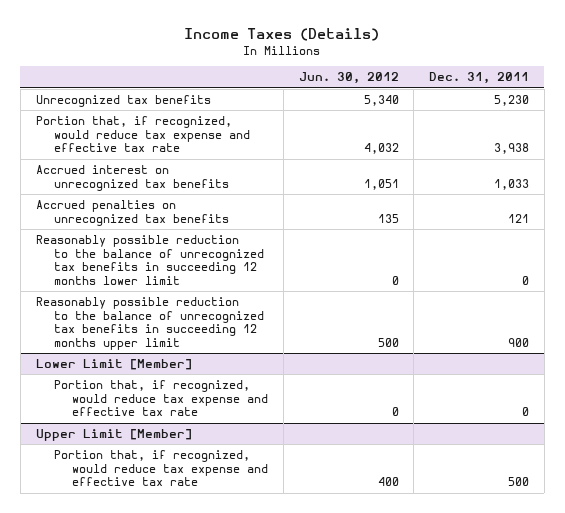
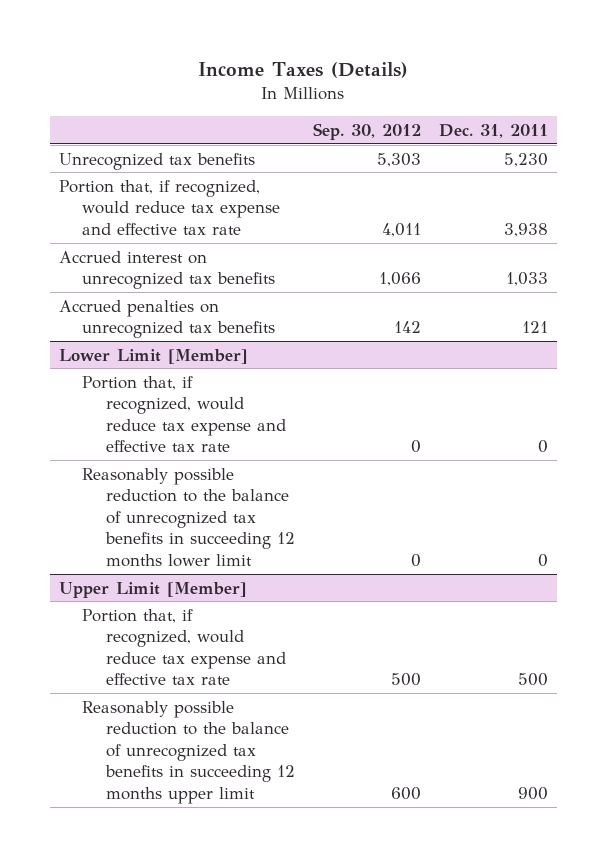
[298,72,399,85] Jun. 30, 2012 -> none
none -> [312,122,421,140] Sep. 30, 2012
[35,235,264,285] Reasonably possible reduction to the balance of unrecognized tax benefits in succeeding 12 months lower limit -> none
[35,297,264,350] Reasonably possible reduction to the balance of unrecognized tax benefits in succeeding 12 months upper limit -> none
none -> [82,467,295,567] Reasonably possible reduction to the balance of unrecognized tax benefits in succeeding 12 months lower limit
none -> [82,700,295,804] Reasonably possible reduction to the balance of unrecognized tax benefits in succeeding 12 months upper limit

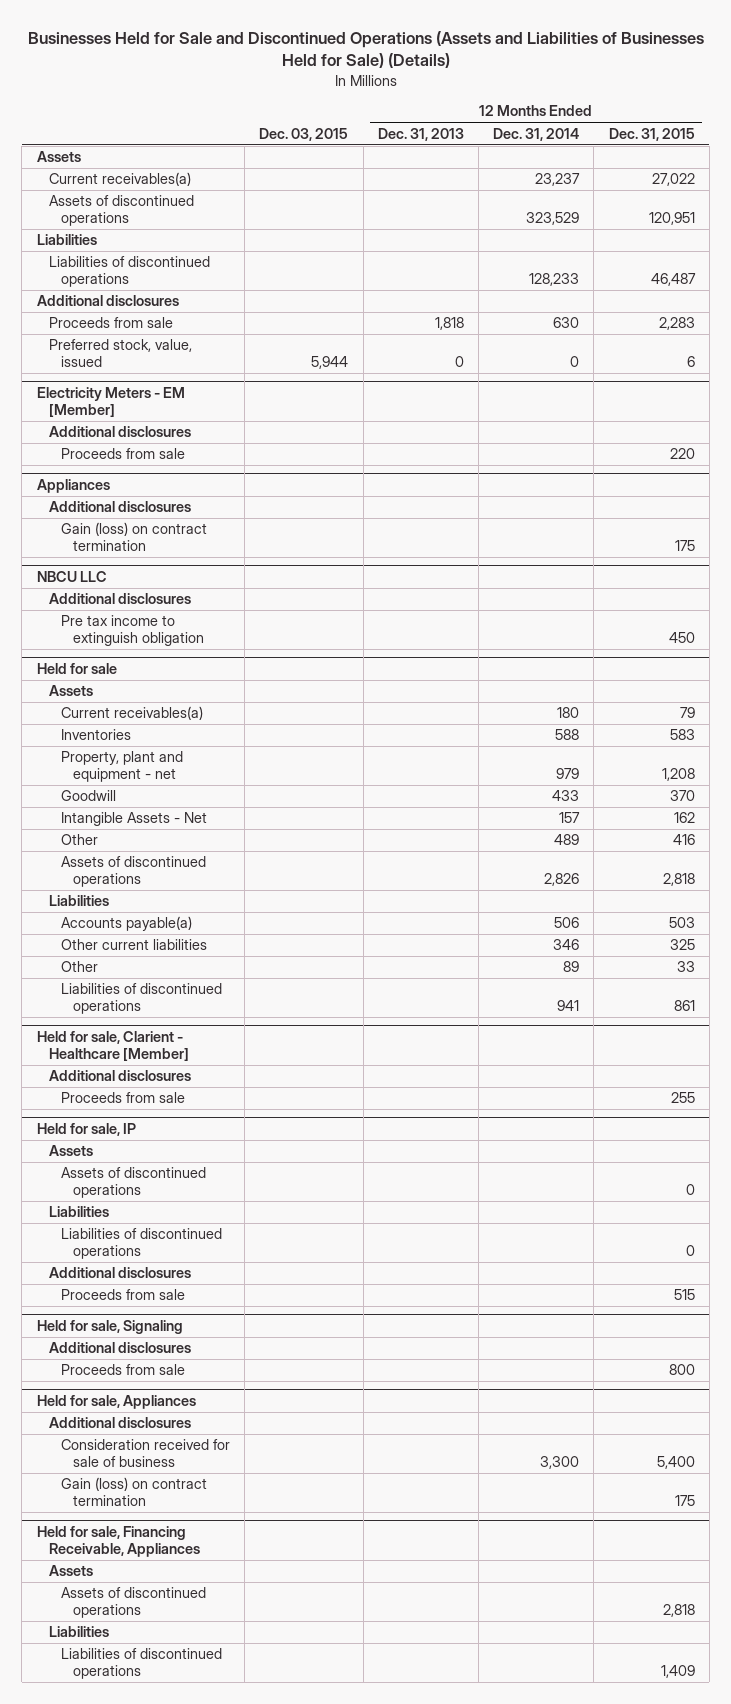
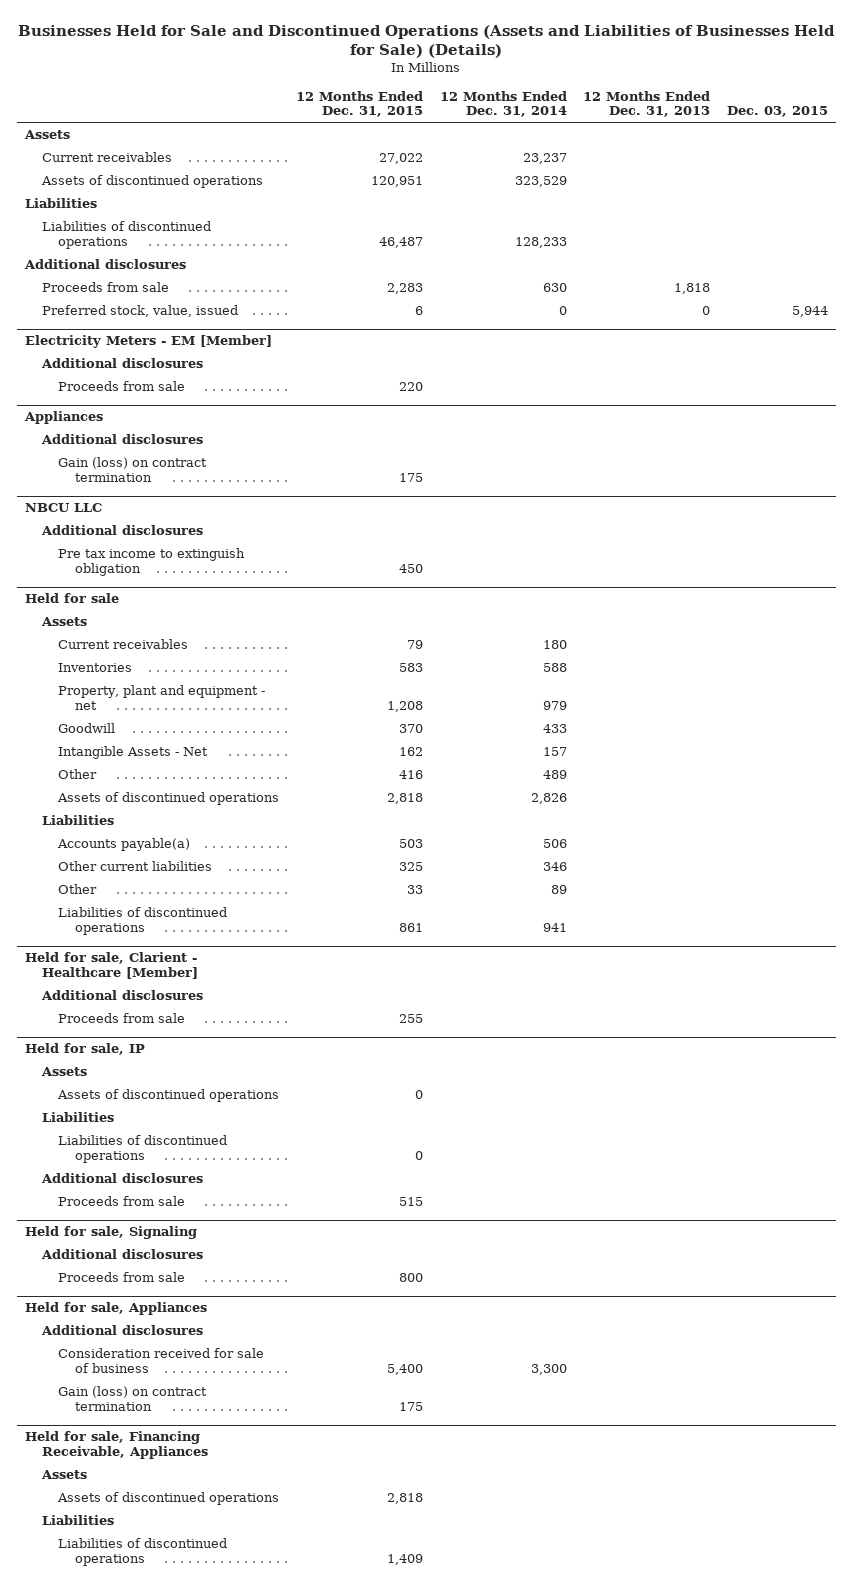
[48,172,191,187] Current receivables(a) -> [41,152,172,163] Current receivables
[60,706,203,721] Current receivables(a) -> [58,639,189,650] Current receivables

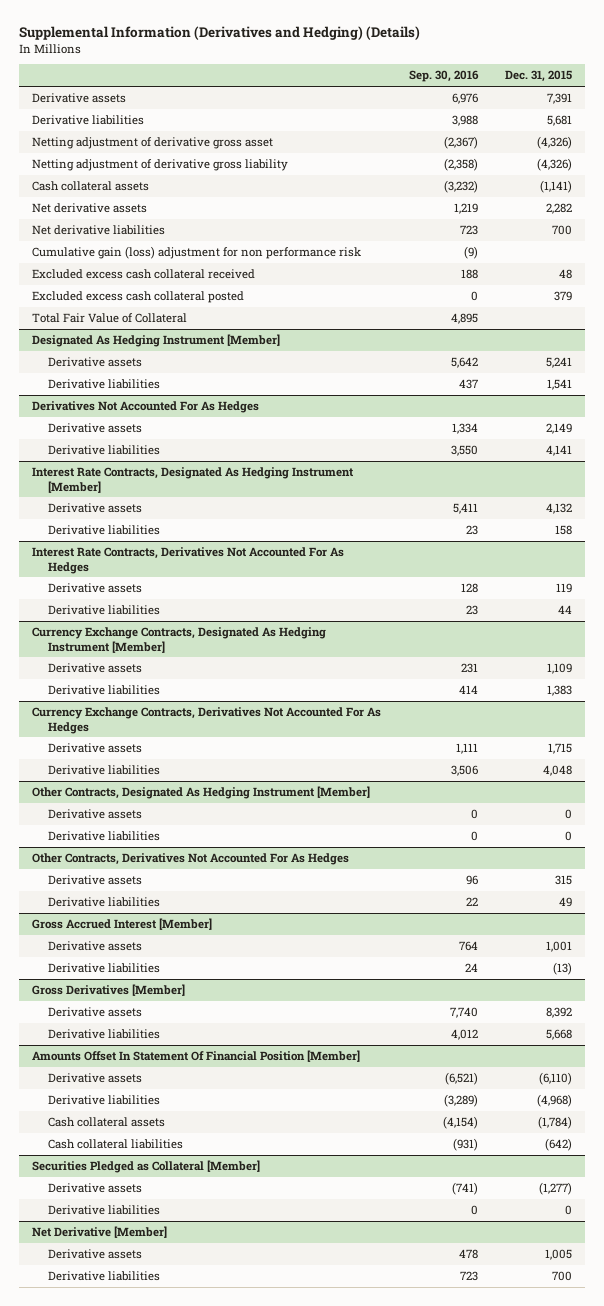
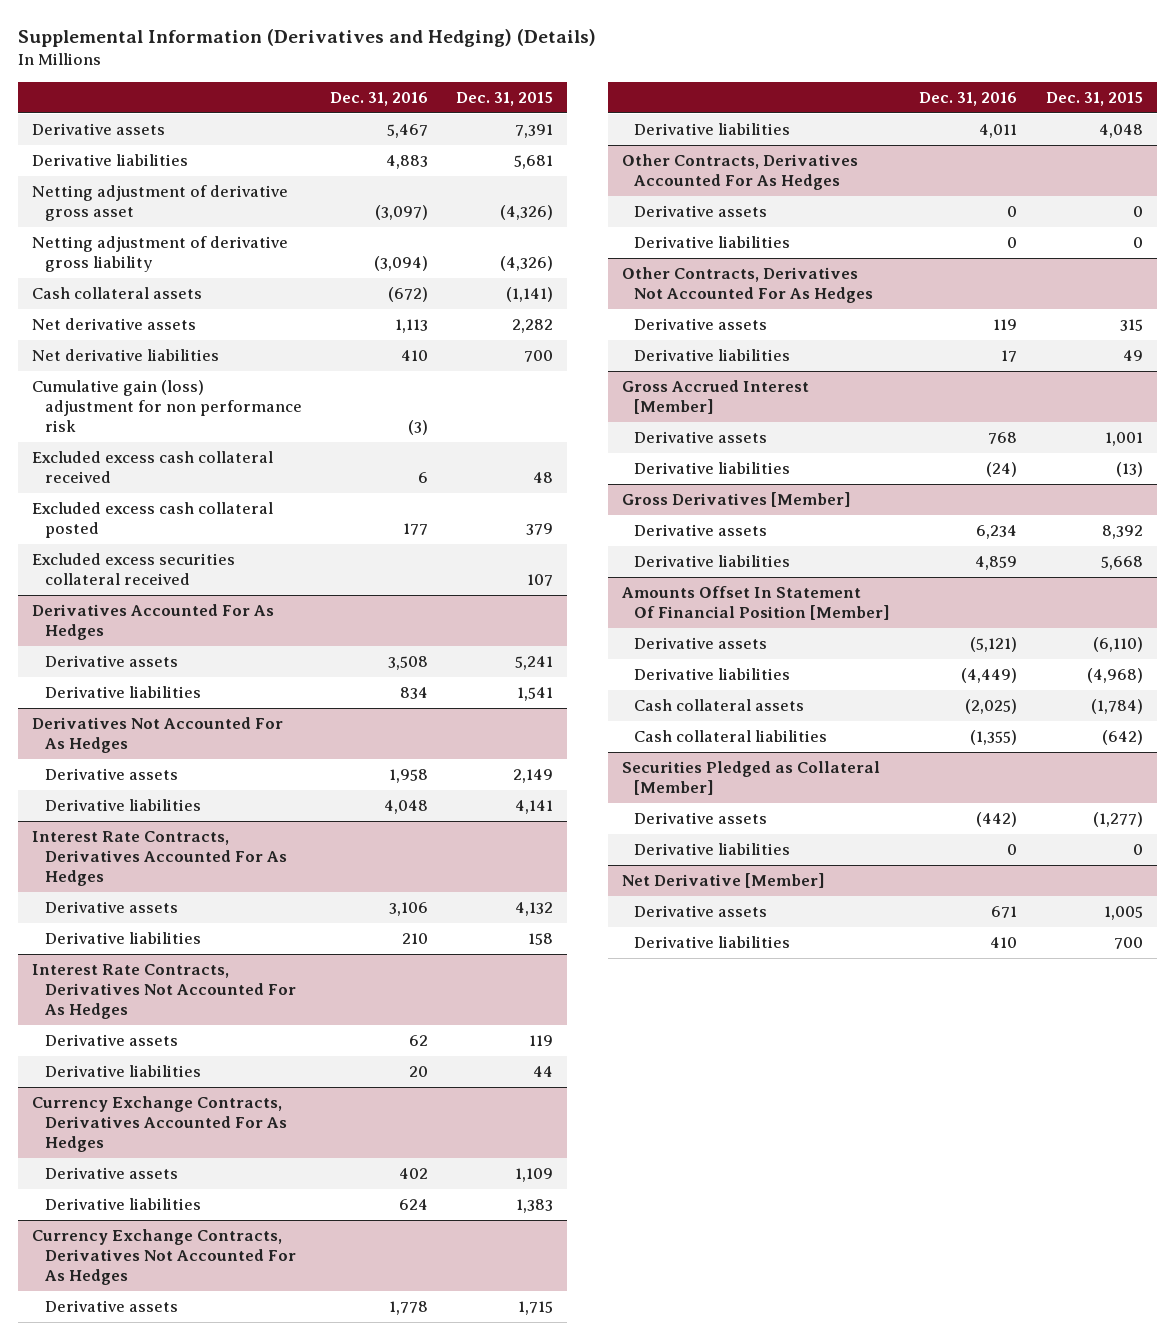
[408,70,479,83] Sep. 30, 2016 -> none
none -> [329,91,428,106] Dec. 31, 2016
[32,312,188,323] Total Fair Value of Collateral -> none
[32,333,281,347] Designated As Hedging Instrument [Member] -> none
none -> [32,553,236,586] Excluded excess securities collateral received
none -> [32,604,275,641] Derivatives Accounted For As Hedges
[32,466,355,493] Interest Rate Contracts, Designated As Hedging Instrument [Member] -> none
none -> [32,831,287,887] Interest Rate Contracts, Derivatives Accounted For As Hedges
[32,626,327,653] Currency Exchange Contracts, Designated As Hedging Instrument [Member] -> none
none -> [32,1096,287,1153] Currency Exchange Contracts, Derivatives Accounted For As Hedges
[32,785,371,799] Other Contracts, Designated As Hedging Instrument [Member] -> none
none -> [621,154,858,191] Other Contracts, Derivatives Accounted For As Hedges

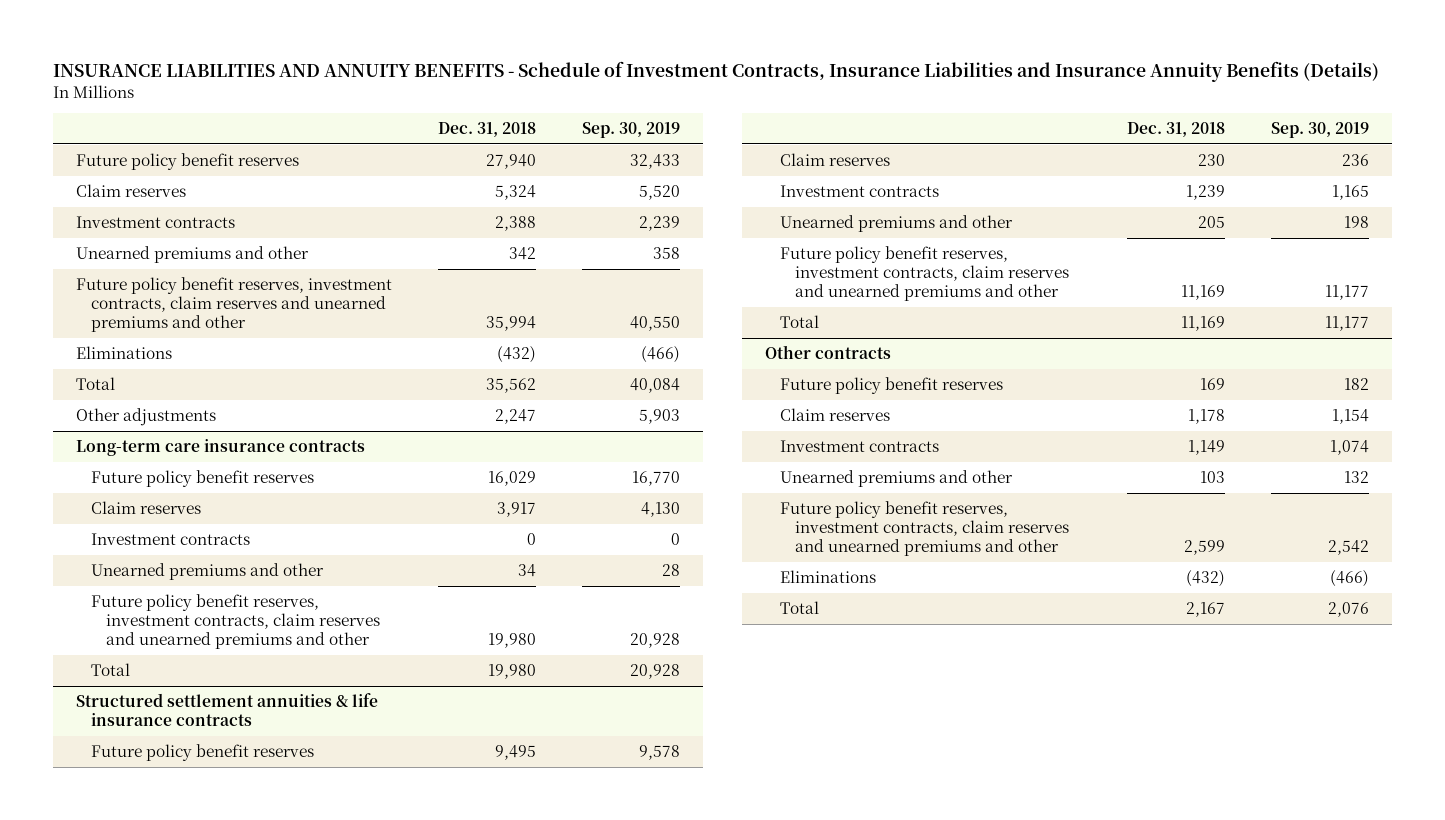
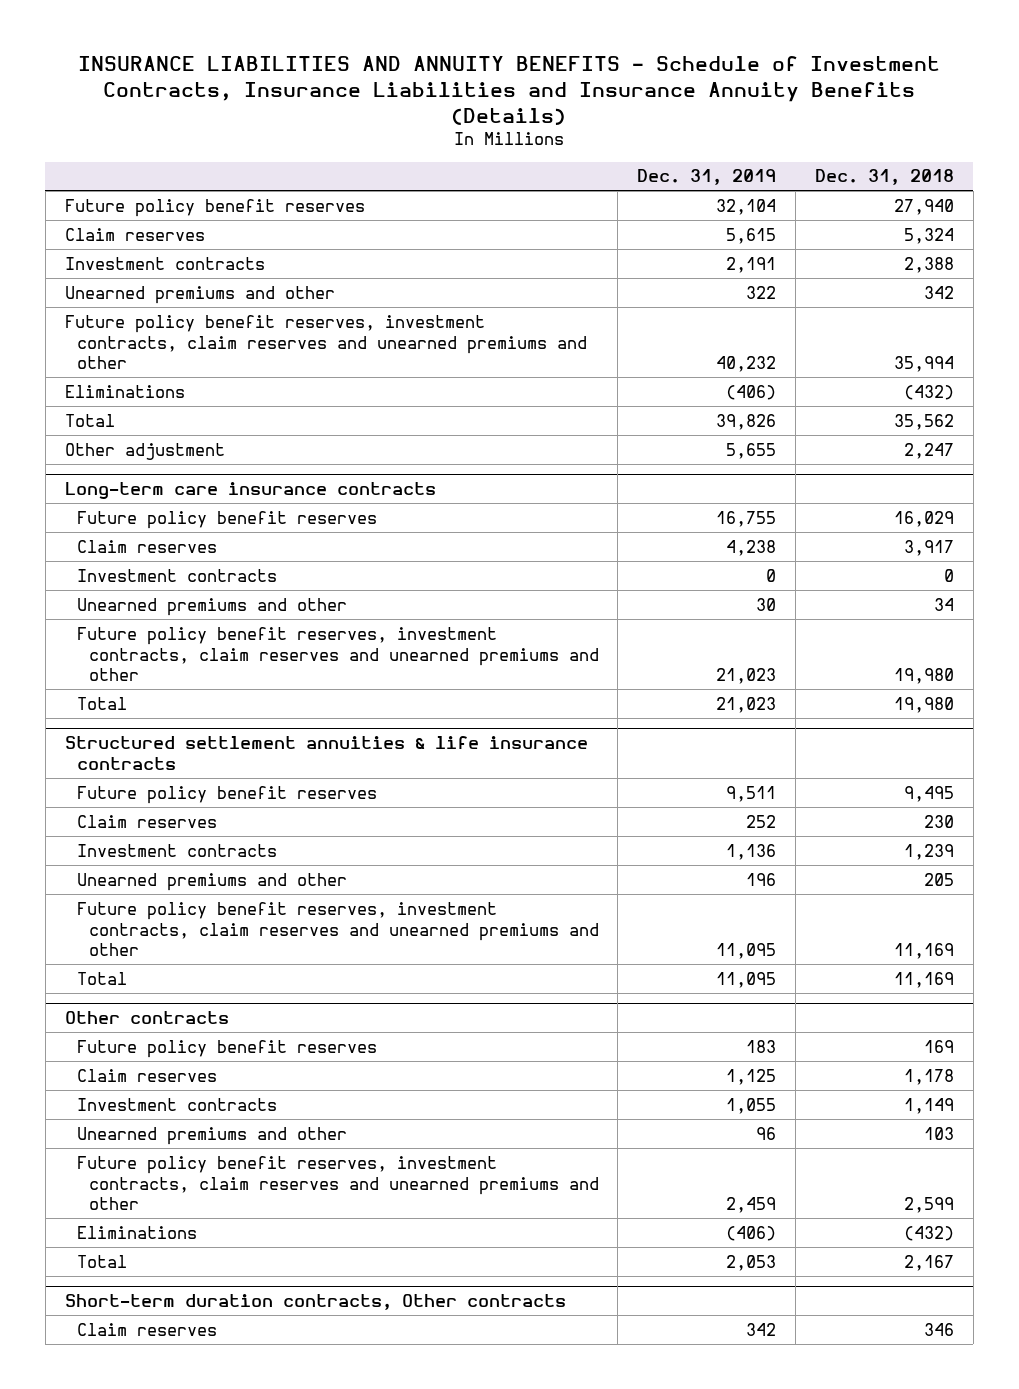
[582,121,681,138] Sep. 30, 2019 -> none
none -> [637,169,777,186] Dec. 31, 2019
[75,407,216,426] Other adjustments -> [64,442,225,460] Other adjustment
none -> [64,1294,566,1311] Short-term duration contracts, Other contracts
none -> [76,1322,217,1336] Claim reserves

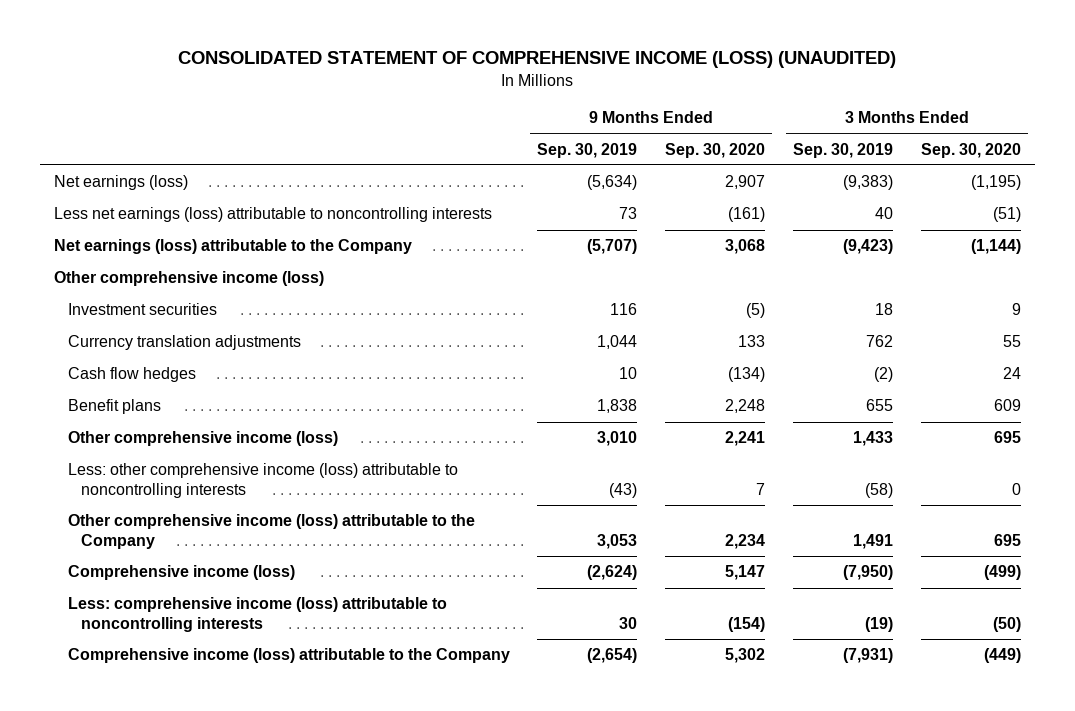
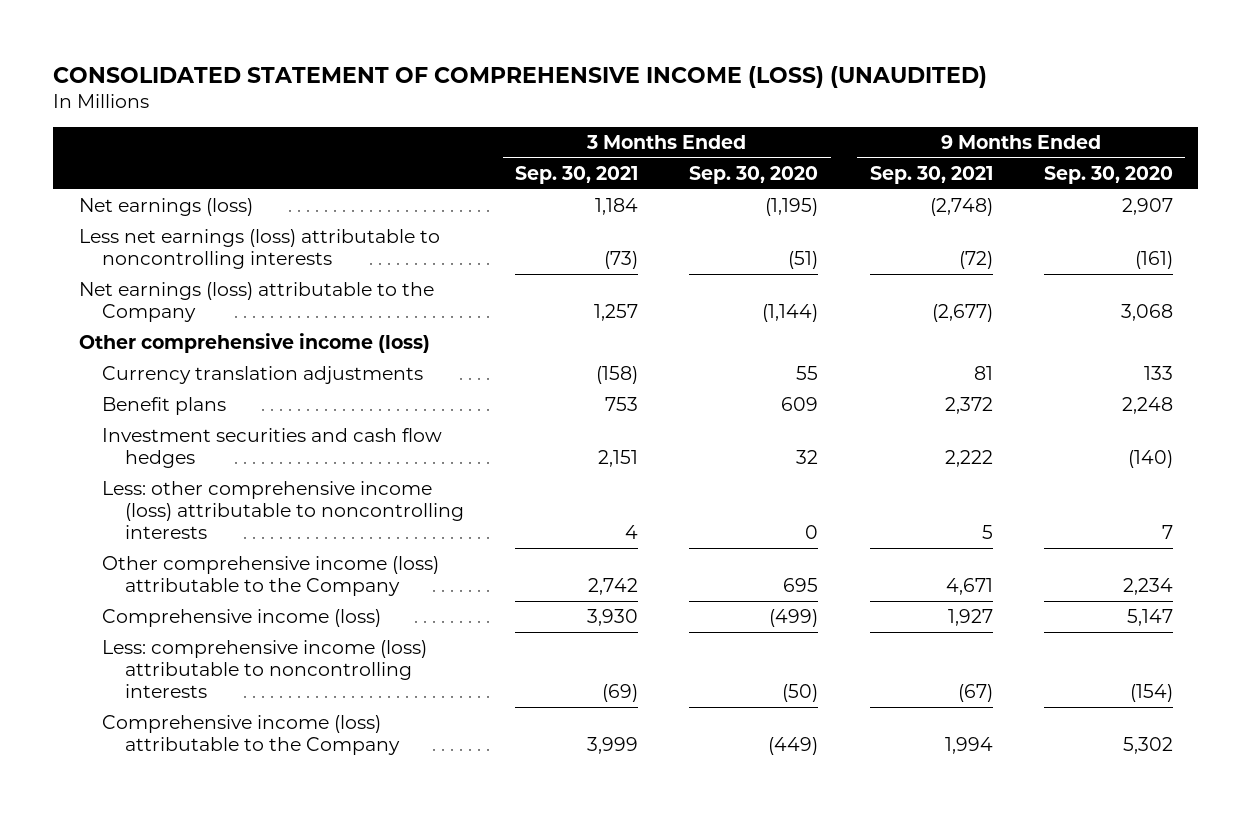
[537,142,638,158] Sep. 30, 2019 -> none
[793,142,894,158] Sep. 30, 2019 -> none
none -> [515,165,639,184] Sep. 30, 2021
none -> [869,165,993,184] Sep. 30, 2021
[67,303,217,316] Investment securities -> none
[67,367,196,383] Cash flow hedges -> none
[67,431,338,447] Other comprehensive income (loss) -> none
none -> [101,427,442,469] Investment securities and cash flow hedges

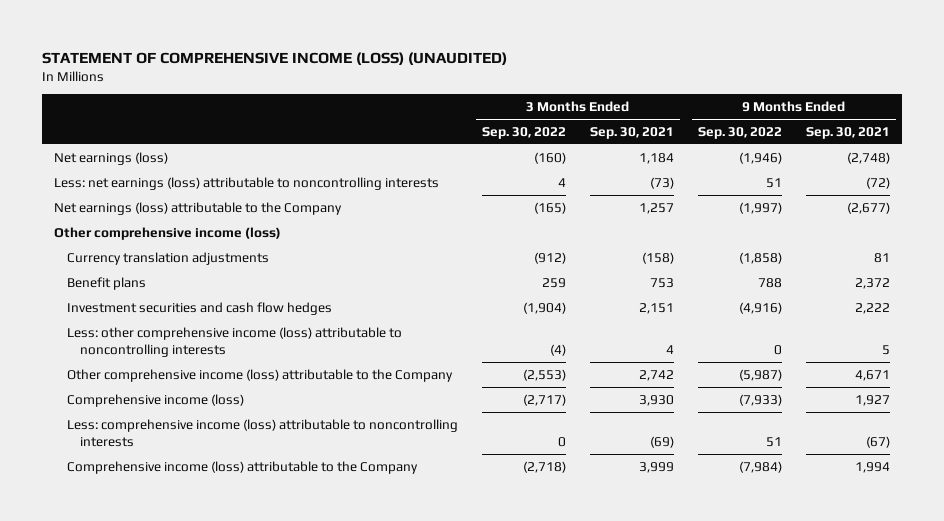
[52,65,987,88] CONSOLIDATED STATEMENT OF COMPREHENSIVE INCOME (LOSS) (UNAUDITED) -> [41,51,507,65] STATEMENT OF COMPREHENSIVE INCOME (LOSS) (UNAUDITED)
[689,165,819,184] Sep. 30, 2020 -> none
[1043,165,1173,184] Sep. 30, 2020 -> none
none -> [481,126,566,139] Sep. 30, 2022
none -> [697,126,782,139] Sep. 30, 2022
[78,228,440,270] Less net earnings (loss) attributable to noncontrolling interests -> [53,176,439,190] Less: net earnings (loss) attributable to noncontrolling interests

